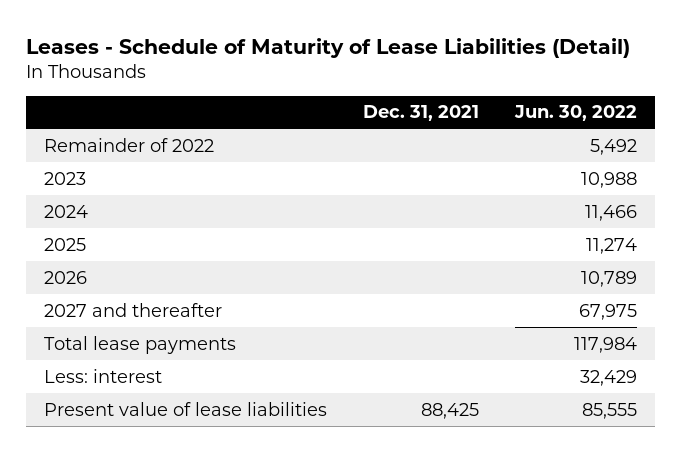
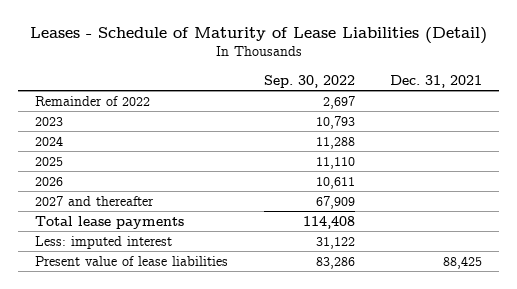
[514,105,638,122] Jun. 30, 2022 -> none
none -> [263,74,355,88] Sep. 30, 2022
[43,368,162,383] Less: interest -> [35,235,173,249] Less: imputed interest

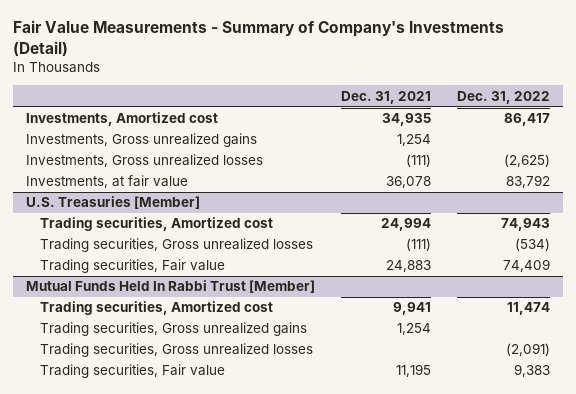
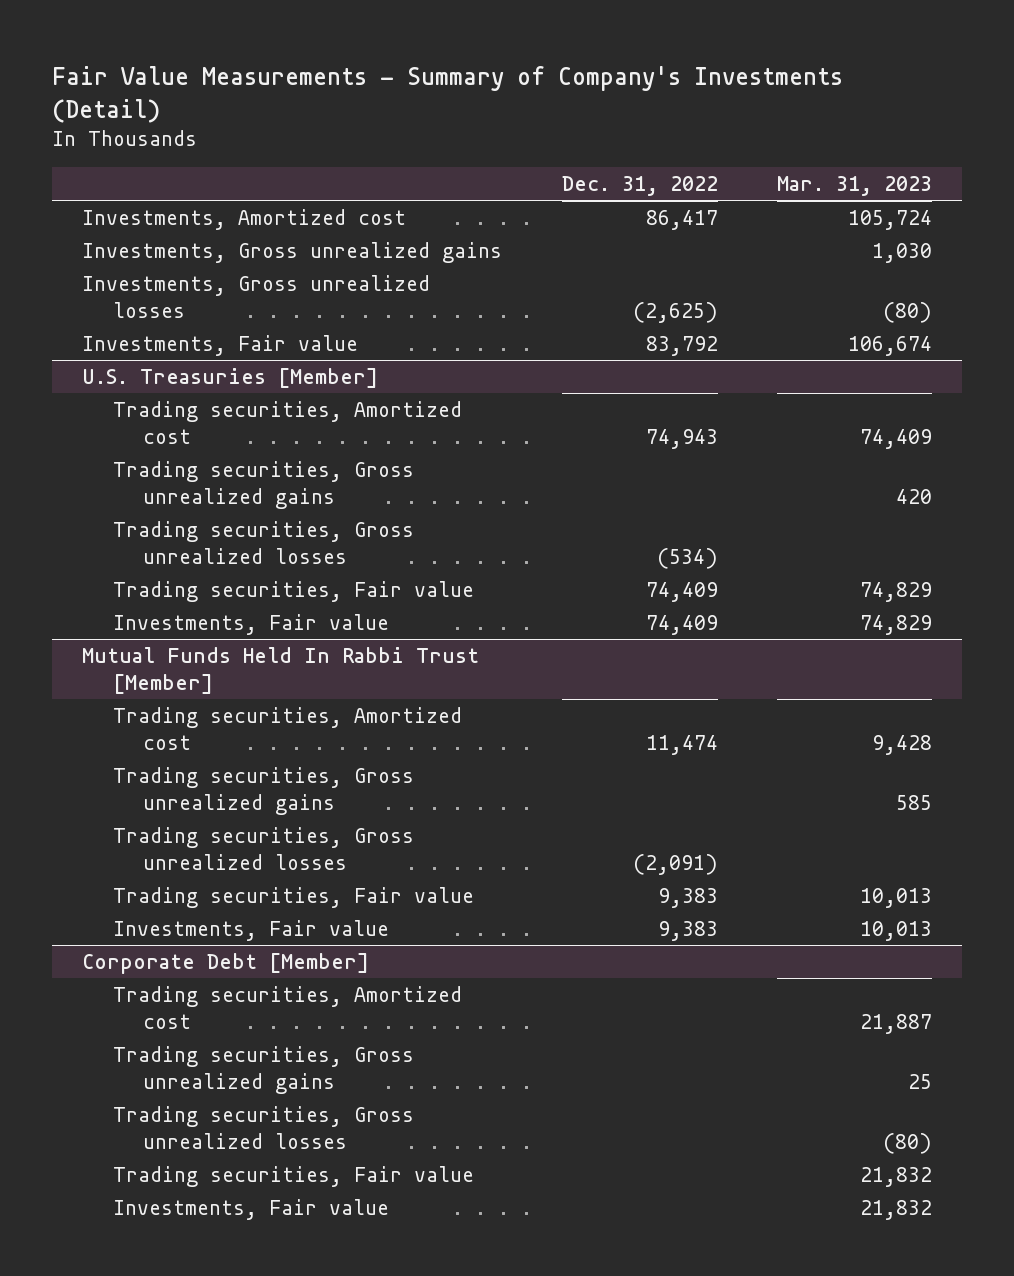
[340,90,431,104] Dec. 31, 2021 -> none
none -> [777,176,933,197] Mar. 31, 2023
[25,175,188,189] Investments, at fair value -> [82,334,359,356] Investments, Fair value
none -> [112,460,414,509] Trading securities, Gross unrealized gains
none -> [112,613,389,635] Investments, Fair value
none -> [112,919,389,941] Investments, Fair value
none -> [82,952,370,974] Corporate Debt [Member]
none -> [112,985,462,1029] Trading securities, Amortized cost
none -> [112,1045,414,1094] Trading securities, Gross unrealized gains
none -> [112,1105,414,1149] Trading securities, Gross unrealized losses
none -> [112,1165,474,1187] Trading securities, Fair value
none -> [112,1198,389,1220] Investments, Fair value

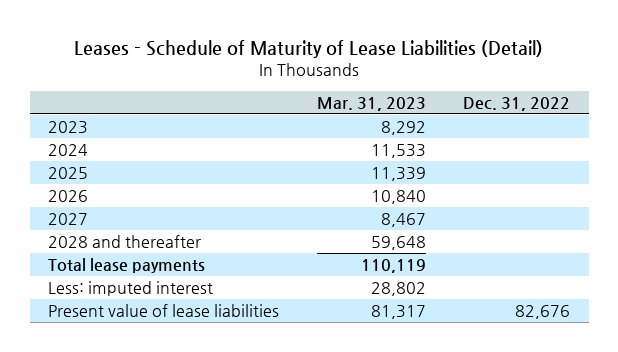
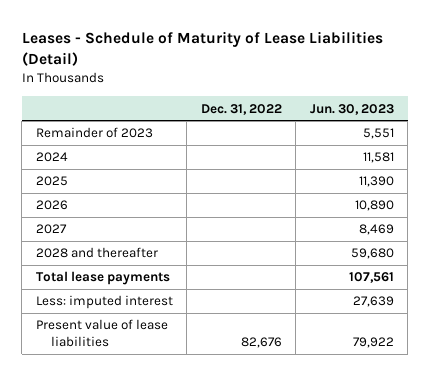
[316,96,426,111] Mar. 31, 2023 -> none
none -> [309,103,394,115] Jun. 30, 2023
[48,120,89,134] 2023 -> [35,127,153,139] Remainder of 2023

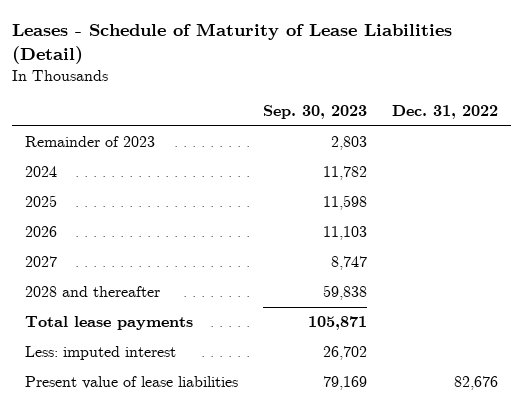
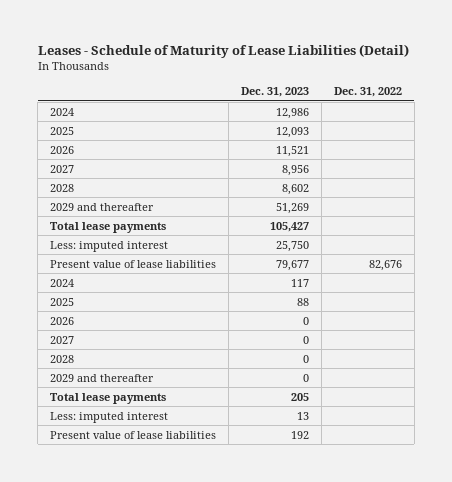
[262,105,367,120] Sep. 30, 2023 -> none
none -> [241,87,310,98] Dec. 31, 2023
[24,136,155,148] Remainder of 2023 -> none
none -> [50,183,75,192] 2028
[24,286,160,298] 2028 and thereafter -> [50,202,155,211] 2029 and thereafter
none -> [50,278,75,287] 2024
none -> [50,297,75,306] 2025
none -> [50,316,75,325] 2026
none -> [50,335,75,344] 2027
none -> [50,354,75,363] 2028
none -> [50,373,155,382] 2029 and thereafter
none -> [50,392,167,404] Total lease payments
none -> [50,411,169,423] Less: imputed interest
none -> [50,430,217,439] Present value of lease liabilities

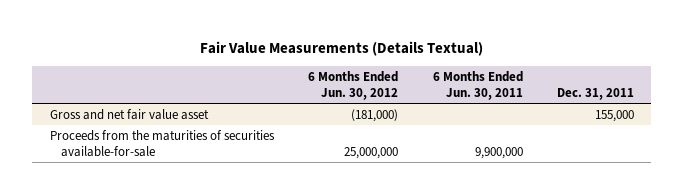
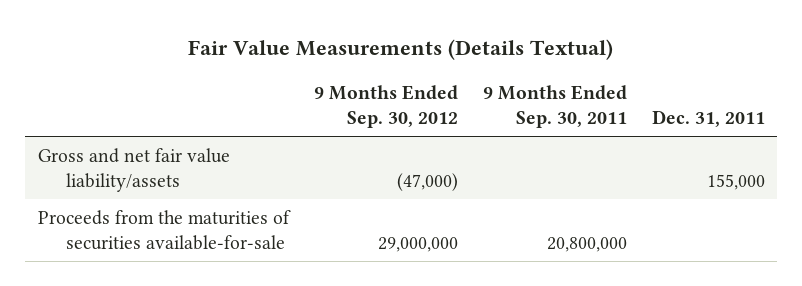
[308,70,399,100] 6 Months Ended Jun. 30, 2012 -> none
[432,70,523,100] 6 Months Ended Jun. 30, 2011 -> none
none -> [313,85,458,129] 9 Months Ended Sep. 30, 2012
none -> [482,85,627,129] 9 Months Ended Sep. 30, 2011
[49,108,209,120] Gross and net fair value asset -> [37,147,230,192] Gross and net fair value liability/assets

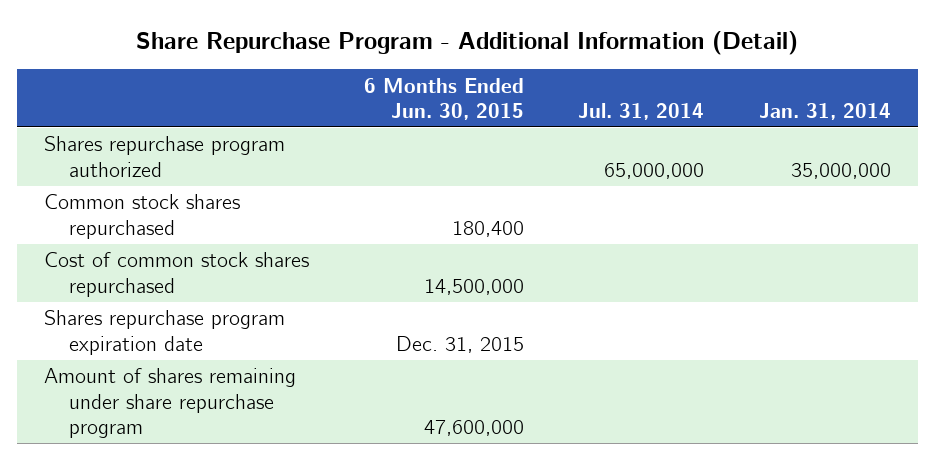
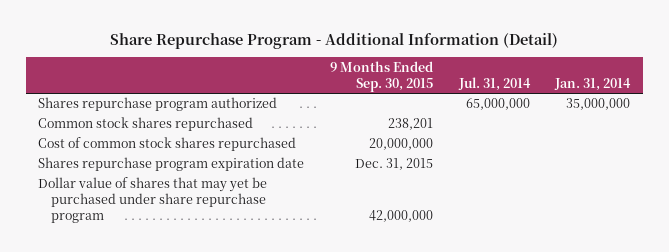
[363,77,524,120] 6 Months Ended Jun. 30, 2015 -> none
none -> [330,60,434,92] 9 Months Ended Sep. 30, 2015
[43,368,296,438] Amount of shares remaining under share repurchase program -> [38,177,268,224] Dollar value of shares that may yet be purchased under share repurchase program

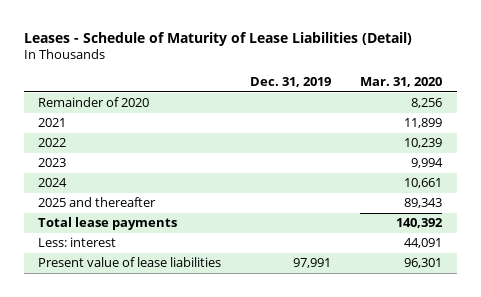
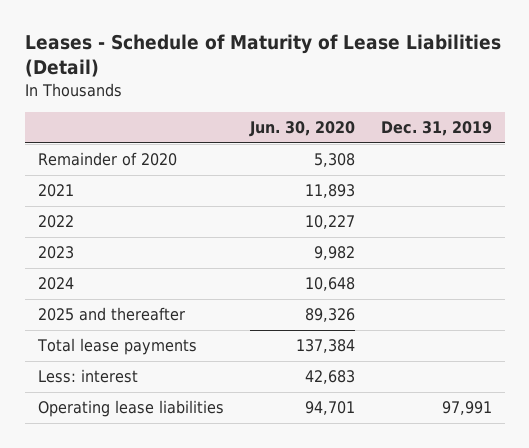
[360,77,443,88] Mar. 31, 2020 -> none
none -> [248,121,355,138] Jun. 30, 2020
[38,257,222,268] Present value of lease liabilities -> [37,400,224,418] Operating lease liabilities

